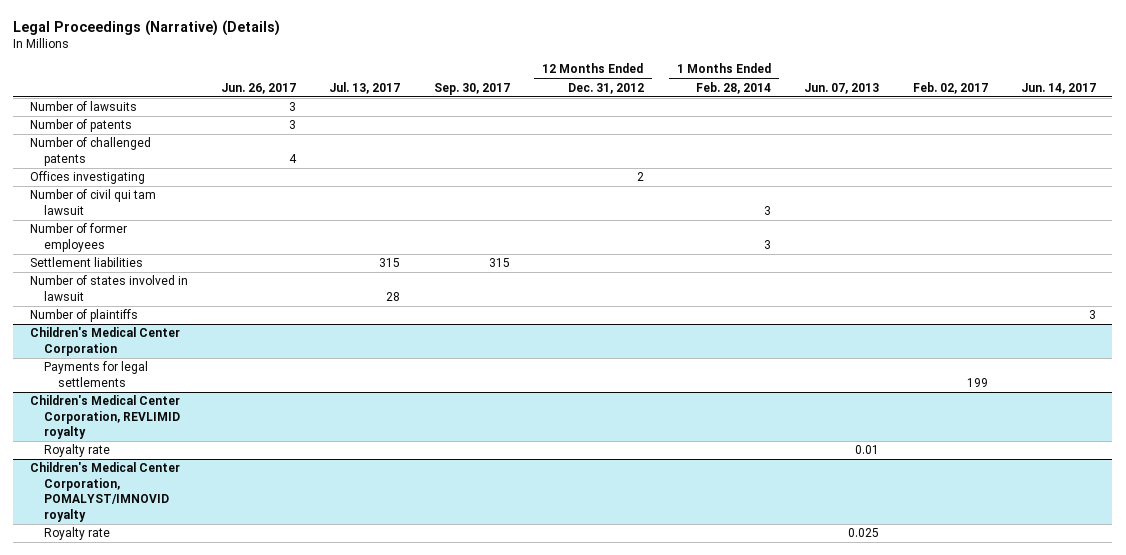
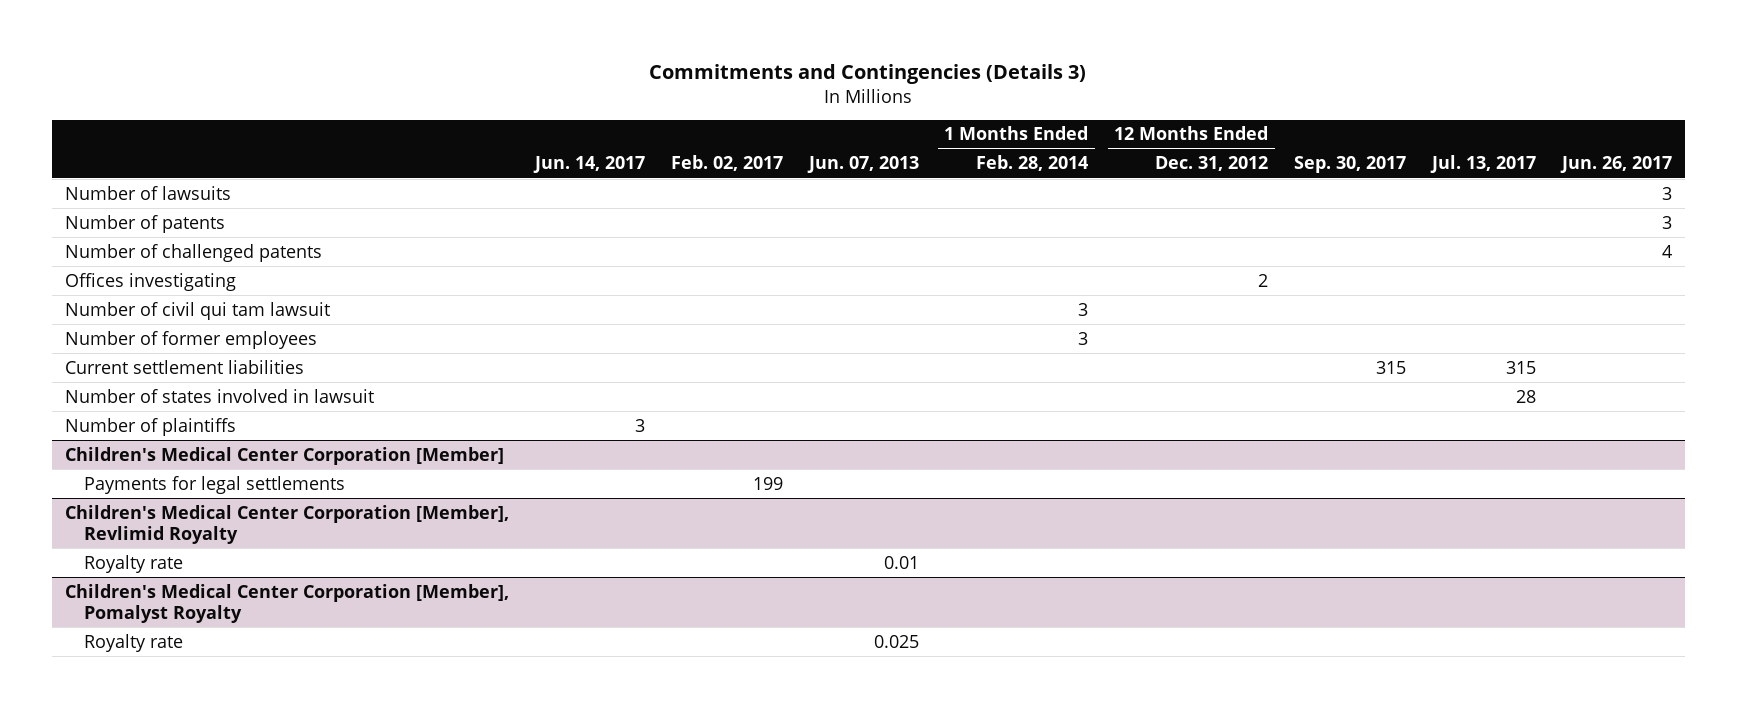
[13,19,281,36] Legal Proceedings (Narrative) (Details) -> [649,64,1087,85] Commitments and Contingencies (Details 3)
[29,257,143,268] Settlement liabilities -> [65,359,305,374] Current settlement liabilities
[29,327,180,356] Children's Medical Center Corporation -> [65,446,505,465] Children's Medical Center Corporation [Member]
[29,395,180,440] Children's Medical Center Corporation, REVLIMID royalty -> [65,504,510,544] Children's Medical Center Corporation [Member], Revlimid Royalty
[29,462,180,522] Children's Medical Center Corporation, POMALYST/IMNOVID royalty -> [65,583,510,623] Children's Medical Center Corporation [Member], Pomalyst Royalty

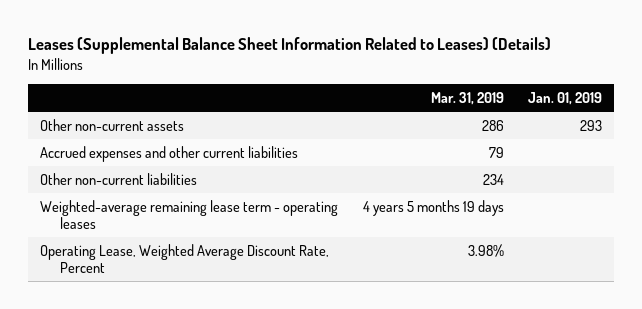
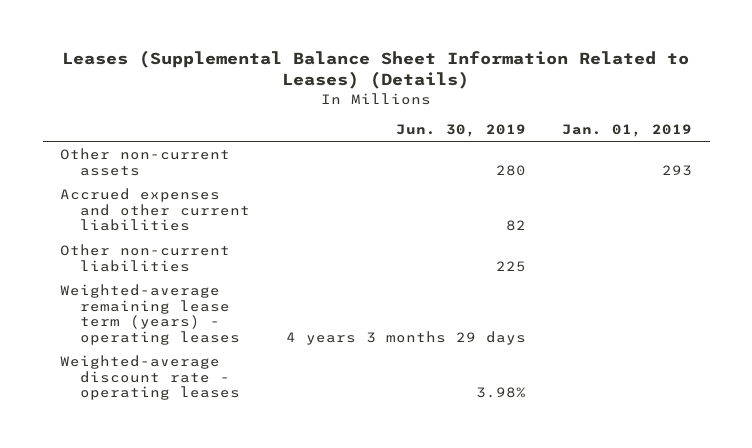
[430,91,504,105] Mar. 31, 2019 -> none
none -> [395,124,526,138] Jun. 30, 2019
[40,199,339,229] Weighted-average remaining lease term - operating leases -> [60,283,241,346] Weighted-average remaining lease term (years) - operating leases
[40,243,330,273] Operating Lease, Weighted Average Discount Rate, Percent -> [60,354,241,401] Weighted-average discount rate - operating leases

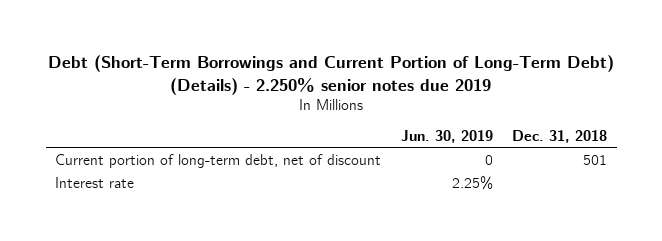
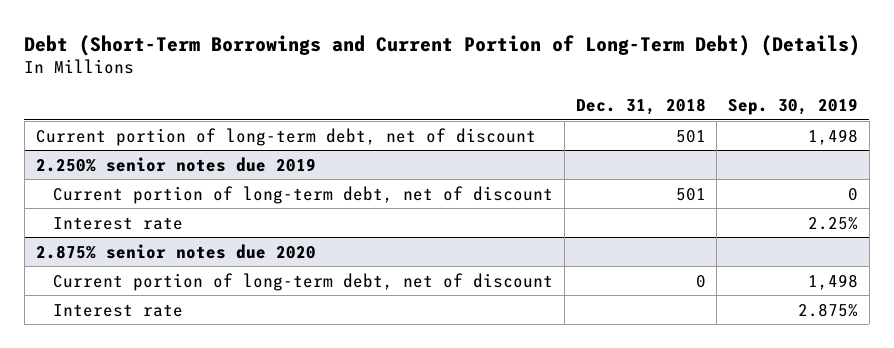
[48,55,615,95] Debt (Short-Term Borrowings and Current Portion of Long-Term Debt) (Details) - 2.250% senior notes due 2019 -> [24,34,861,56] Debt (Short-Term Borrowings and Current Portion of Long-Term Debt) (Details)
[400,130,493,144] Jun. 30, 2019 -> none
none -> [727,97,858,115] Sep. 30, 2019
[55,177,135,189] Interest rate -> none
none -> [35,156,316,172] 2.250% senior notes due 2019
none -> [53,185,554,204] Current portion of long-term debt, net of discount
none -> [53,216,184,230] Interest rate
none -> [35,243,316,259] 2.875% senior notes due 2020
none -> [53,272,554,291] Current portion of long-term debt, net of discount
none -> [53,303,184,317] Interest rate

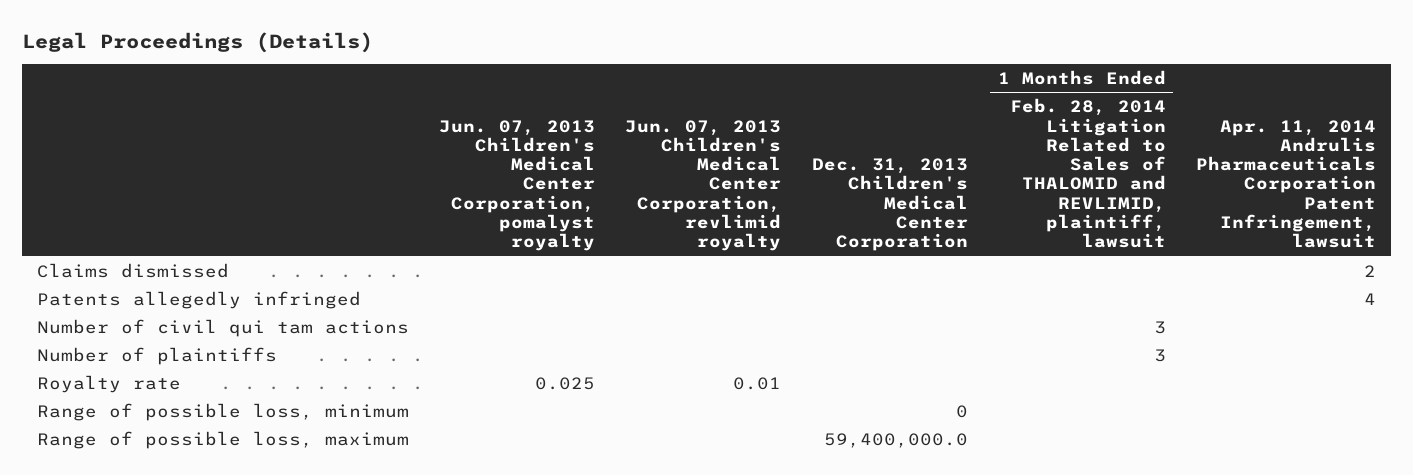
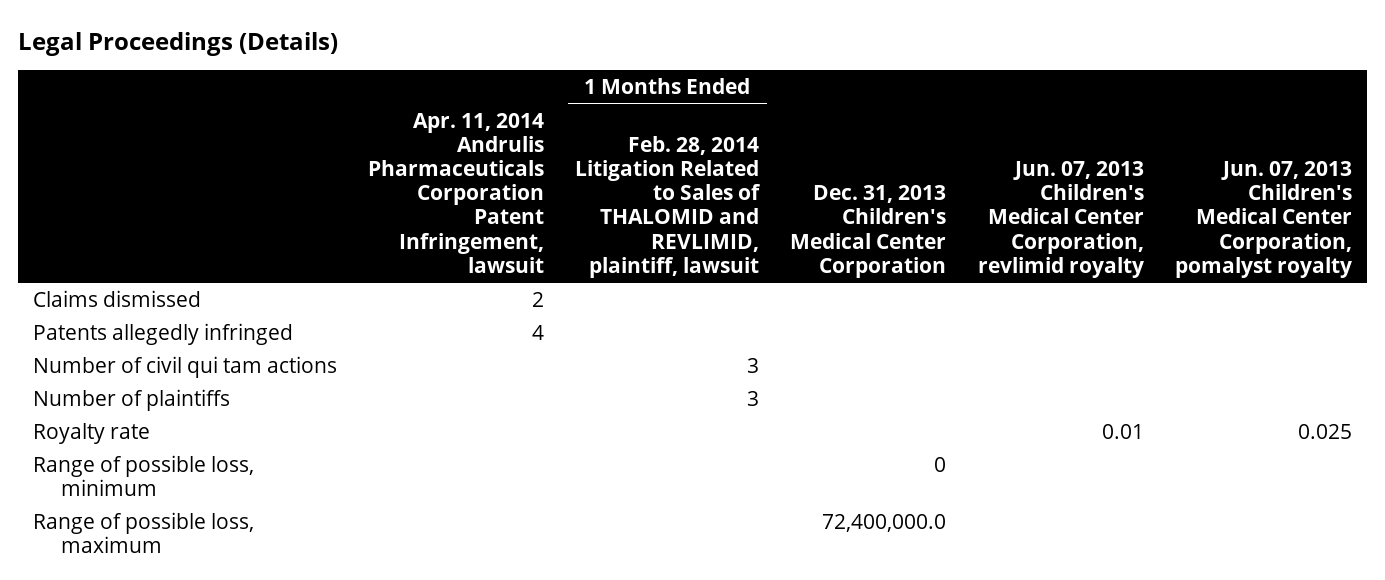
[823,432,968,448] 59,400,000.0 -> [822,514,947,533] 72,400,000.0

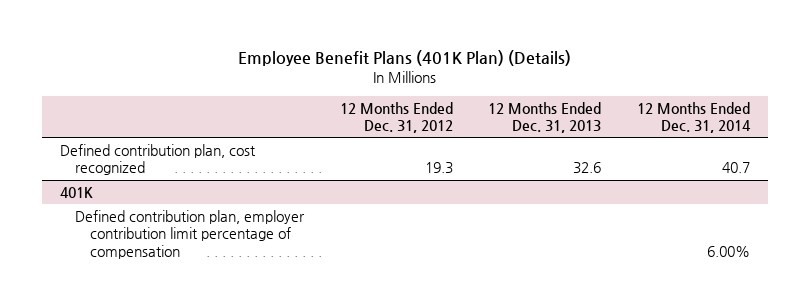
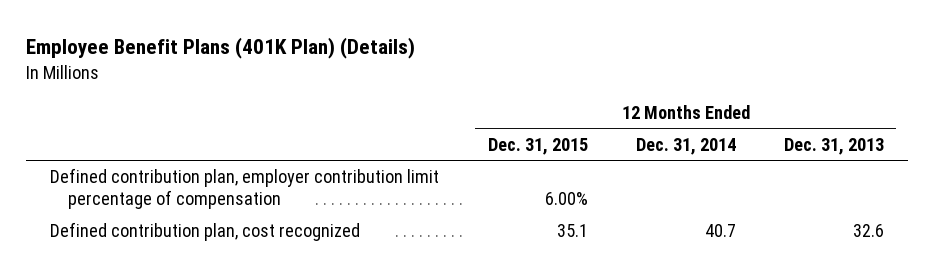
[339,101,453,134] 12 Months Ended Dec. 31, 2012 -> none
none -> [487,137,588,155] Dec. 31, 2015
none -> [50,168,440,210] Defined contribution plan, employer contribution limit percentage of compensation
[59,187,93,199] 401K -> none
[74,210,305,259] Defined contribution plan, employer contribution limit percentage of compensation -> none

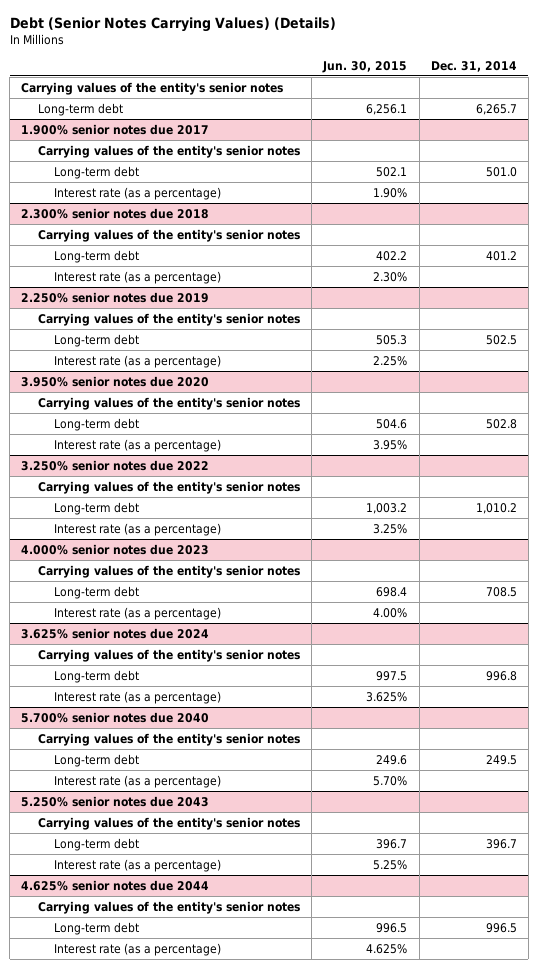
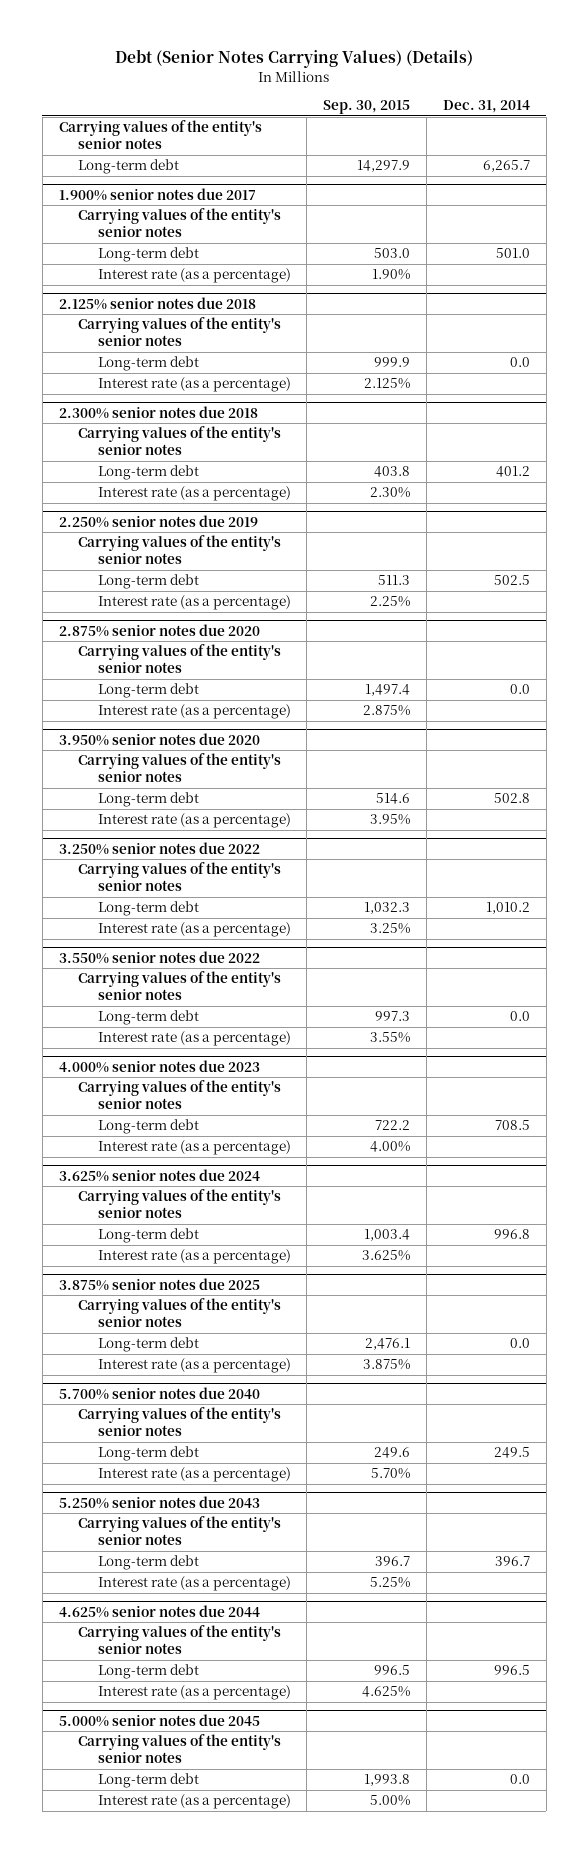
[322,60,408,73] Jun. 30, 2015 -> none
none -> [323,100,411,115] Sep. 30, 2015
none -> [58,296,256,310] 2.125% senior notes due 2018
none -> [78,317,282,347] Carrying values of the entity's senior notes
none -> [97,356,199,372] Long-term debt
none -> [97,377,291,393] Interest rate (as a percentage)
none -> [58,623,260,637] 2.875% senior notes due 2020
none -> [78,644,282,674] Carrying values of the entity's senior notes
none -> [97,683,199,699] Long-term debt
none -> [97,704,291,720] Interest rate (as a percentage)
none -> [58,950,260,964] 3.550% senior notes due 2022
none -> [78,971,282,1001] Carrying values of the entity's senior notes
none -> [97,1010,199,1026] Long-term debt
none -> [97,1031,291,1047] Interest rate (as a percentage)
none -> [58,1277,260,1291] 3.875% senior notes due 2025
none -> [78,1298,282,1328] Carrying values of the entity's senior notes
none -> [97,1337,199,1353] Long-term debt
none -> [97,1358,291,1374] Interest rate (as a percentage)
none -> [58,1713,260,1727] 5.000% senior notes due 2045
none -> [78,1734,282,1764] Carrying values of the entity's senior notes
none -> [97,1773,199,1789] Long-term debt
none -> [97,1794,291,1810] Interest rate (as a percentage)

